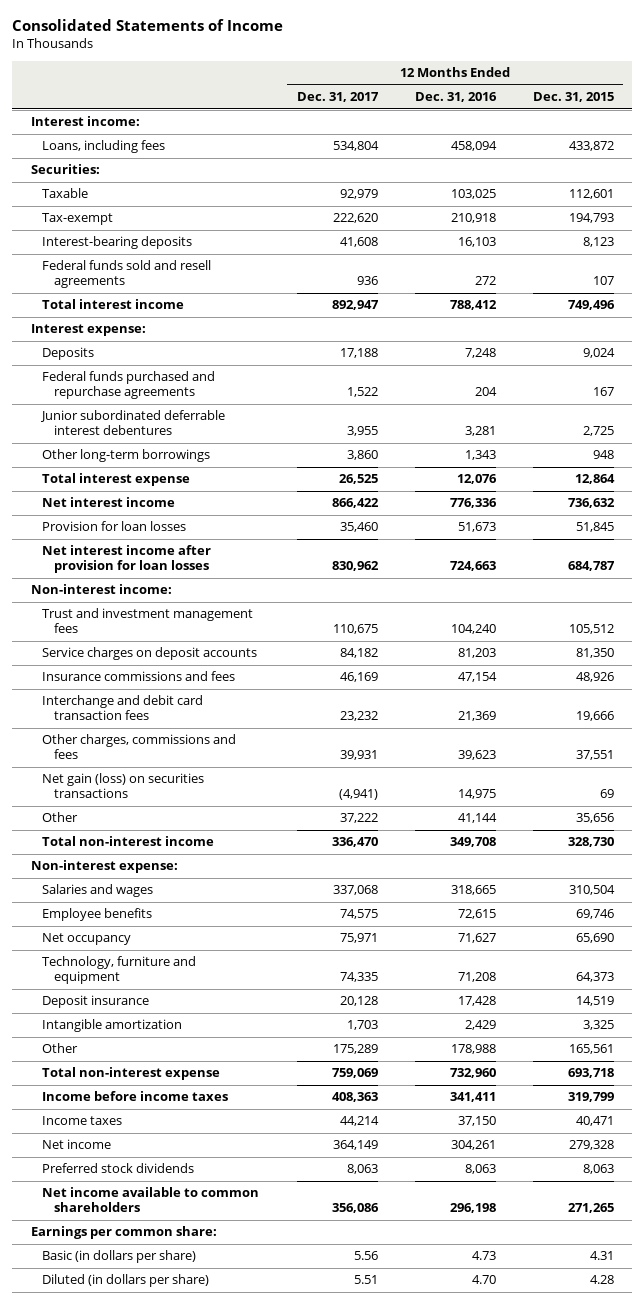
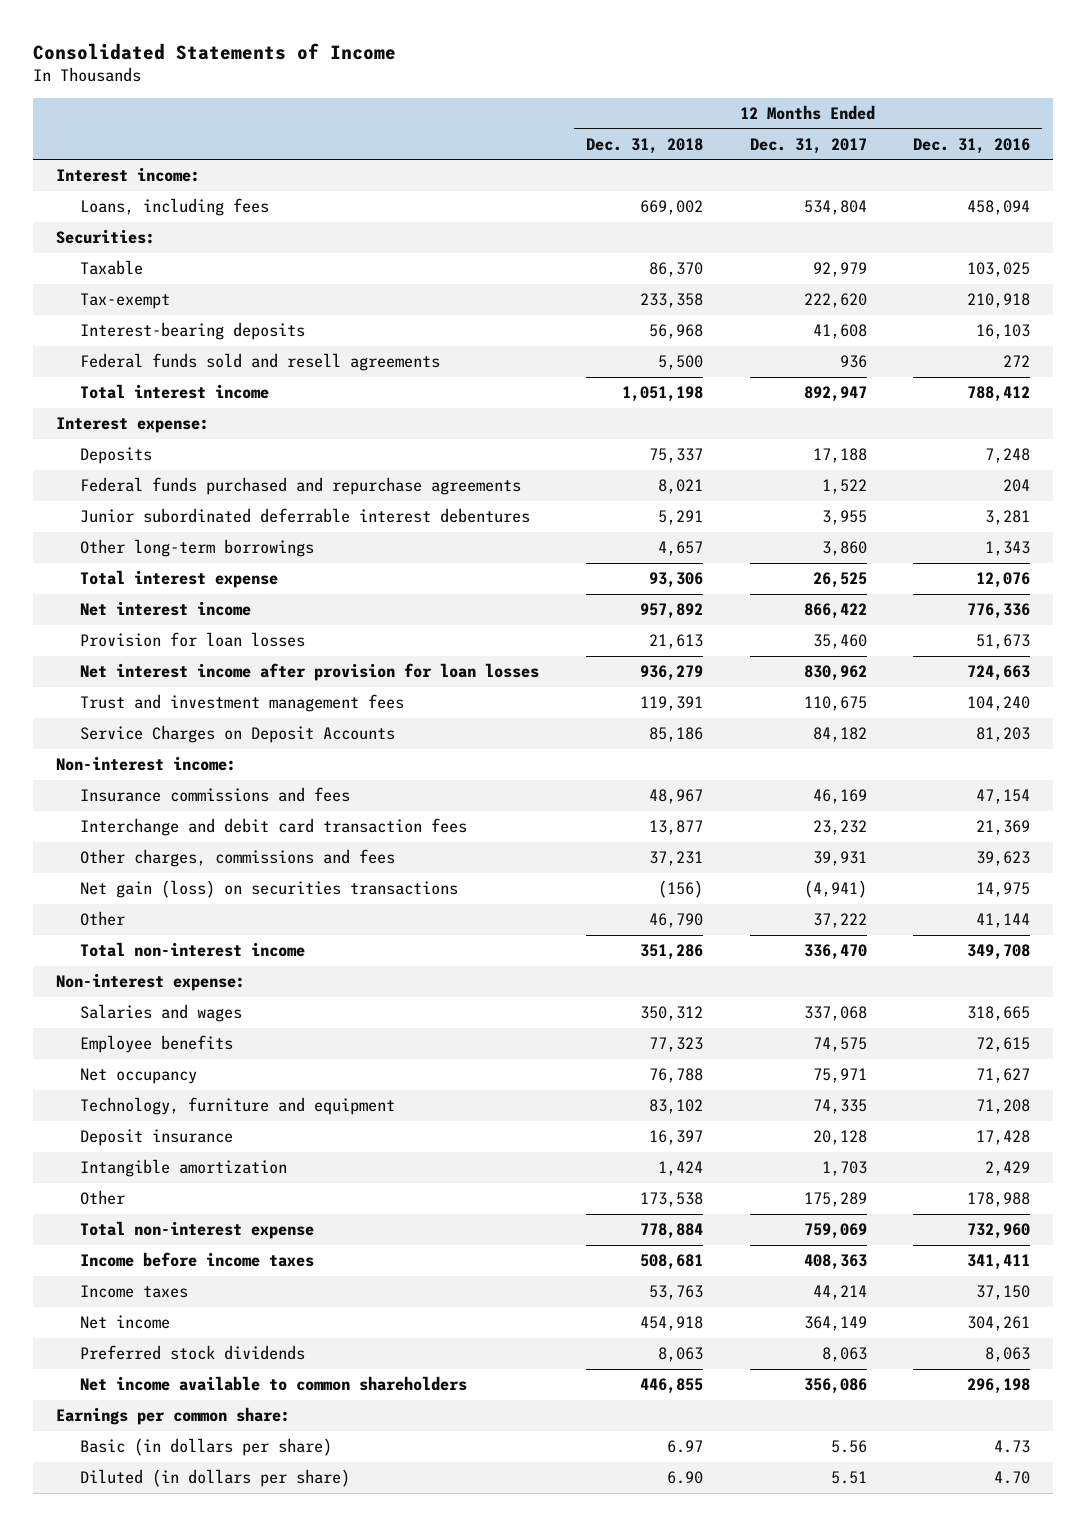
[532,92,614,103] Dec. 31, 2015 -> none
none -> [585,137,703,154] Dec. 31, 2018
[42,647,258,661] Service charges on deposit accounts -> [80,725,396,744] Service Charges on Deposit Accounts
[30,584,172,595] Non-interest income: -> [55,756,236,772] Non-interest income:

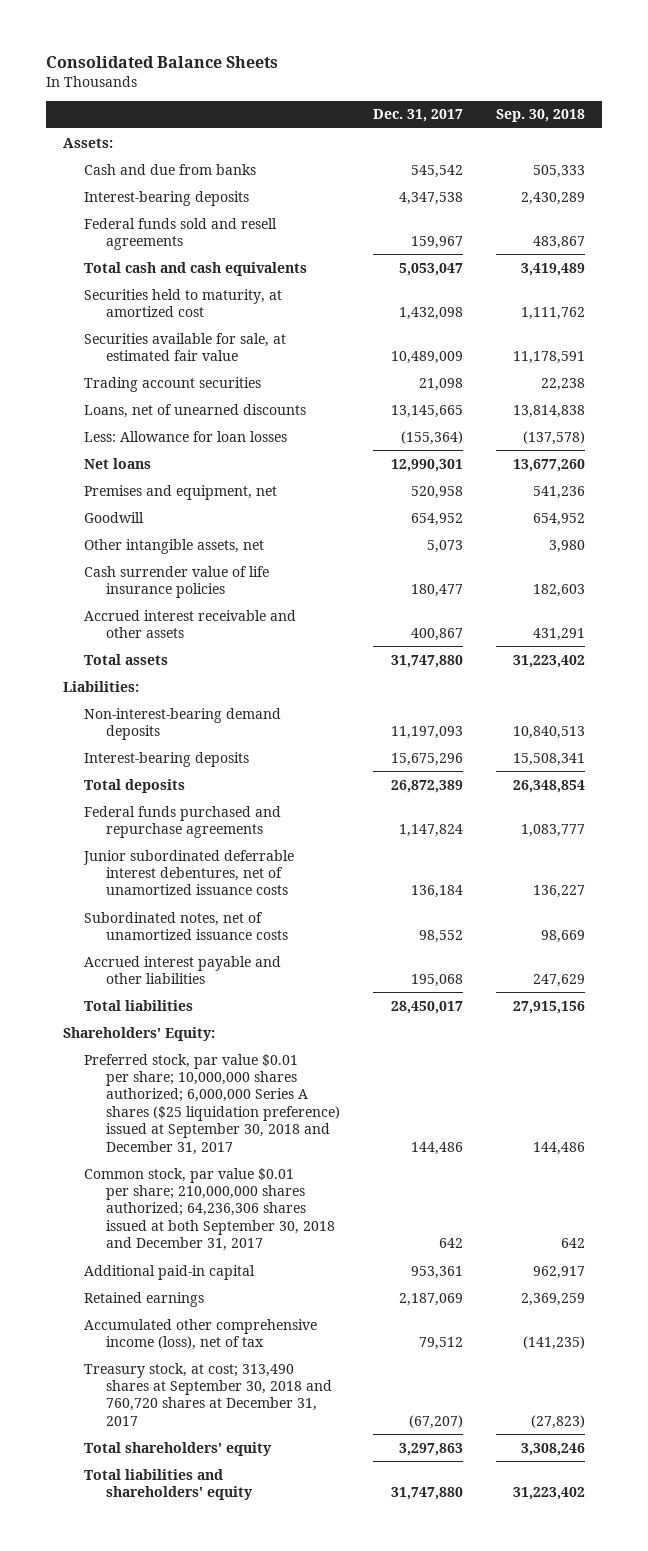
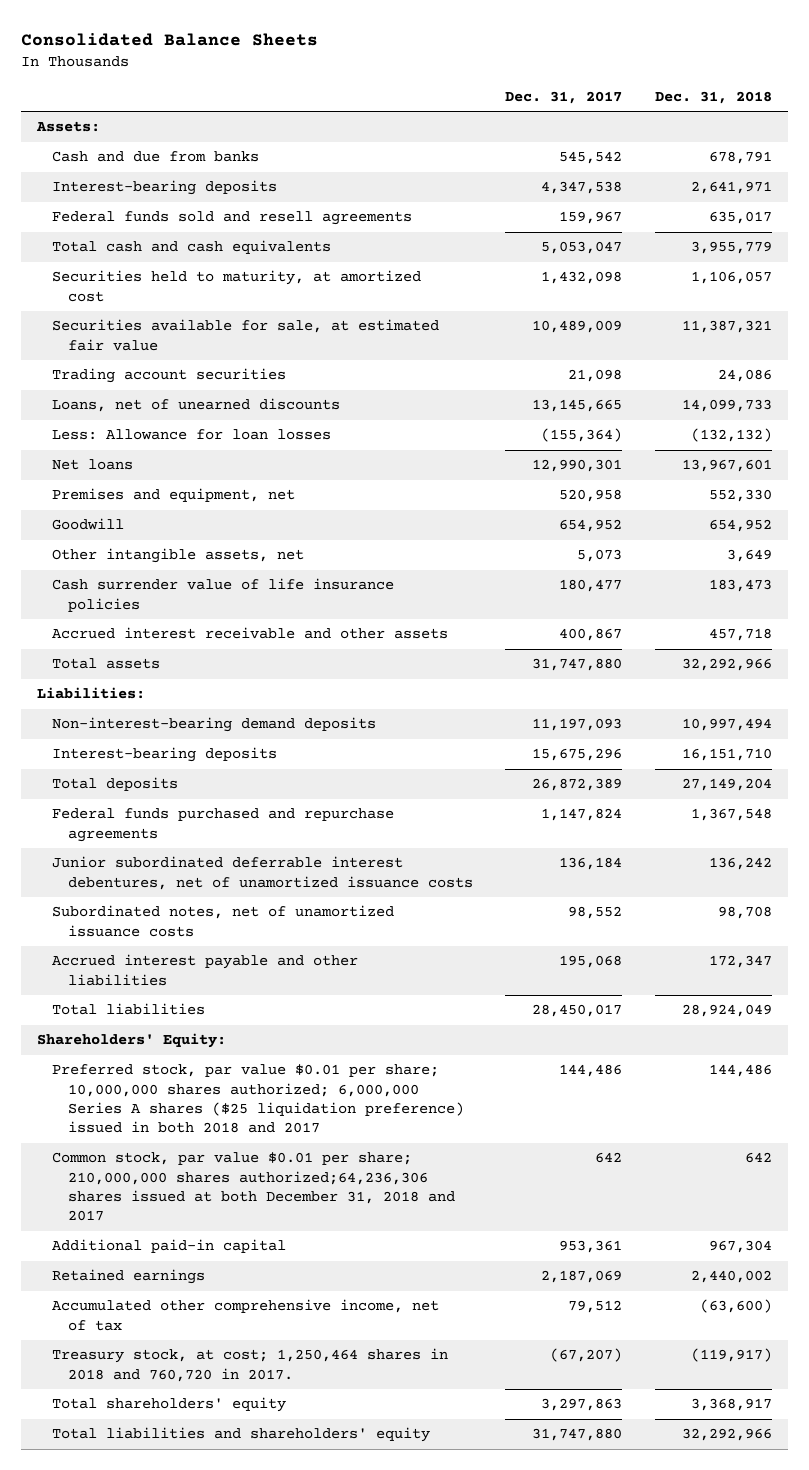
[496,109,586,123] Sep. 30, 2018 -> none
none -> [654,90,772,104] Dec. 31, 2018
[84,1053,341,1155] Preferred stock, par value $0.01 per share; 10,000,000 shares authorized; 6,000,000 Series A shares ($25 liquidation preference) issued at September 30, 2018 and December 31, 2017 -> [52,1064,464,1134] Preferred stock, par value $0.01 per share; 10,000,000 shares authorized; 6,000,000 Series A shares ($25 liquidation preference) issued in both 2018 and 2017
[84,1167,336,1252] Common stock, par value $0.01 per share; 210,000,000 shares authorized; 64,236,306 shares issued at both September 30, 2018 and December 31, 2017 -> [52,1152,455,1222] Common stock, par value $0.01 per share; 210,000,000 shares authorized;64,236,306 shares issued at both December 31, 2018 and 2017
[84,1318,318,1350] Accumulated other comprehensive income (loss), net of tax -> [52,1299,440,1331] Accumulated other comprehensive income, net of tax
[84,1362,333,1426] Treasury stock, at cost; 313,490 shares at September 30, 2018 and 760,720 shares at December 31, 2017 -> [52,1348,449,1382] Treasury stock, at cost; 1,250,464 shares in 2018 and 760,720 in 2017.

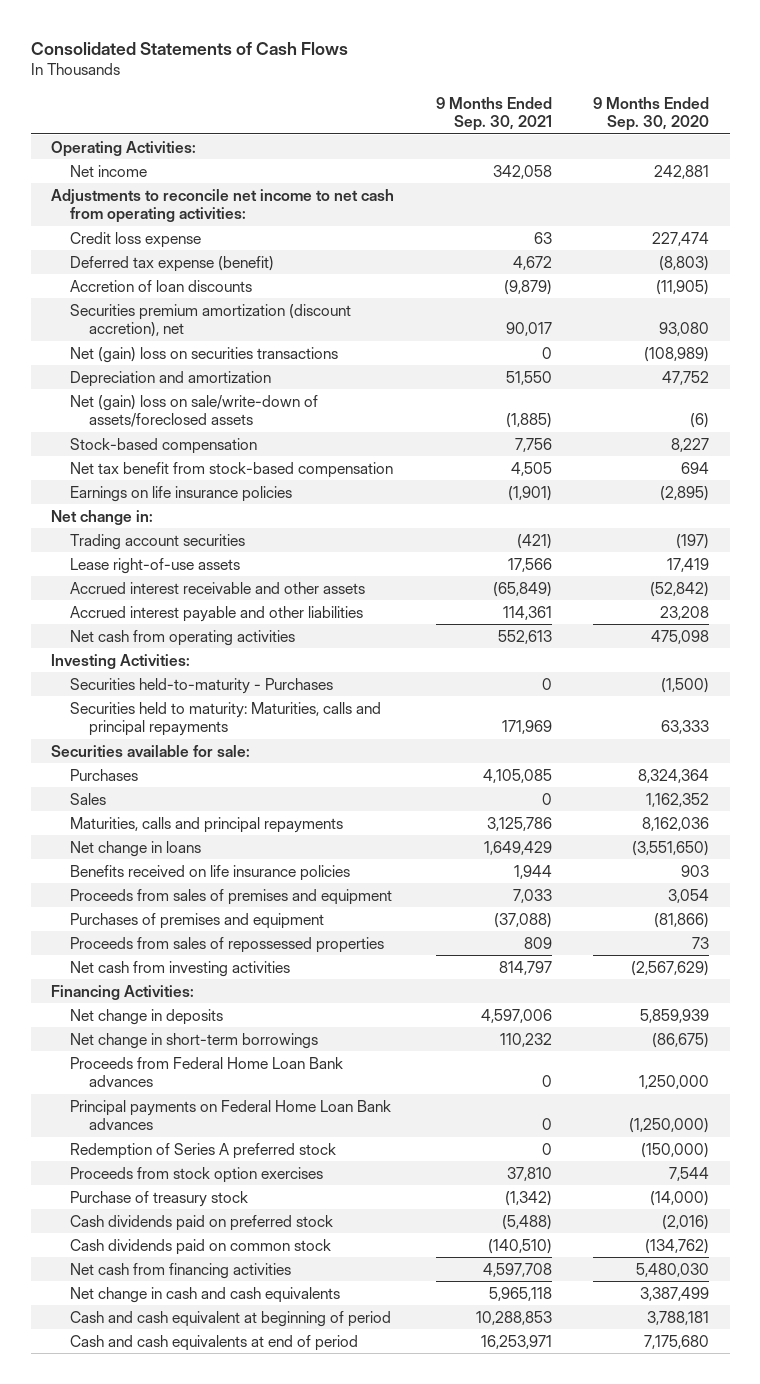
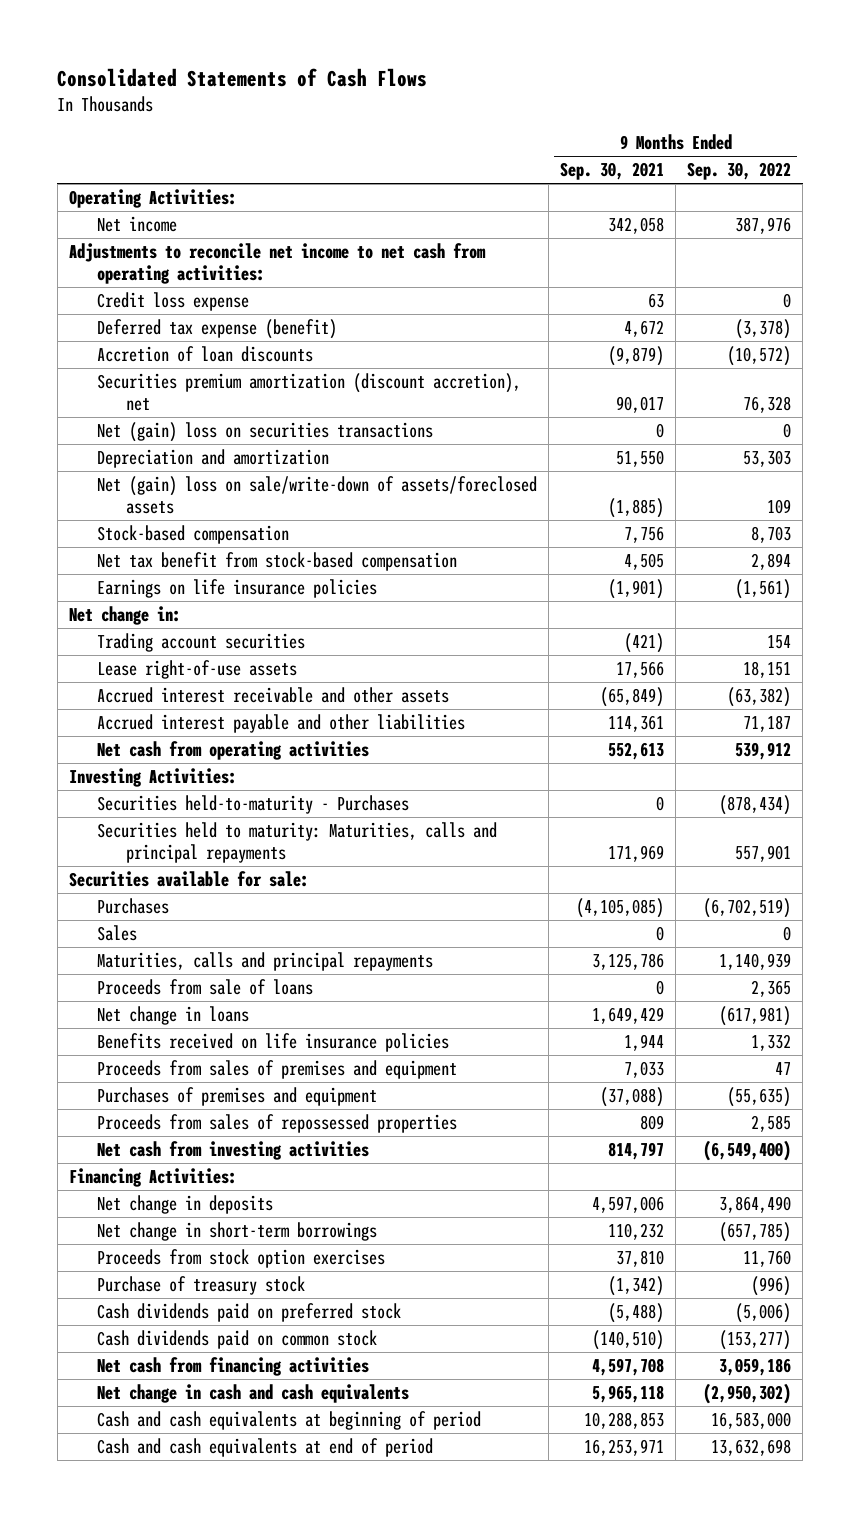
[593,96,710,132] 9 Months Ended Sep. 30, 2020 -> none
none -> [687,162,792,181] Sep. 30, 2022
[482,768,552,783] 4,105,085 -> [576,897,665,918] (4,105,085)
none -> [97,978,314,995] Proceeds from sale of loans
[70,1056,344,1088] Proceeds from Federal Home Loan Bank advances -> none
[70,1099,392,1131] Principal payments on Federal Home Loan Bank advances -> none
[70,1142,337,1159] Redemption of Series A preferred stock -> none
[70,1310,392,1327] Cash and cash equivalent at beginning of period -> [97,1410,482,1430] Cash and cash equivalents at beginning of period

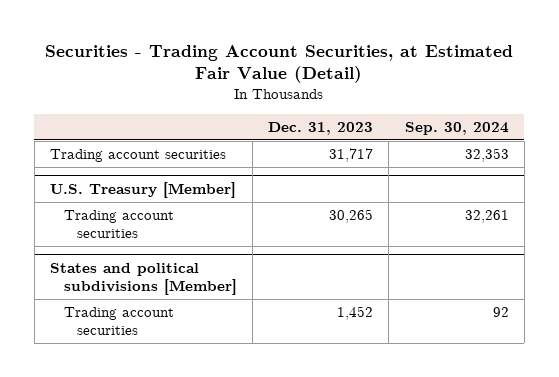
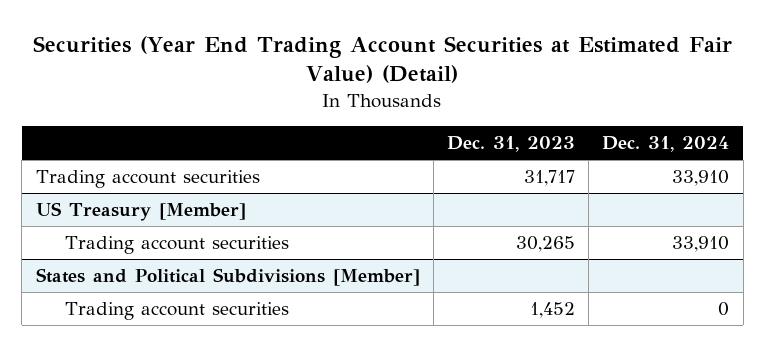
[45,44,514,84] Securities - Trading Account Securities, at Estimated Fair Value (Detail) -> [33,35,733,84] Securities (Year End Trading Account Securities at Estimated Fair Value) (Detail)
[404,121,509,135] Sep. 30, 2024 -> none
none -> [602,136,730,153] Dec. 31, 2024
[49,181,236,198] U.S. Treasury [Member] -> [35,202,246,222] US Treasury [Member]
[49,262,237,295] States and political subdivisions [Member] -> [35,268,420,287] States and Political Subdivisions [Member]

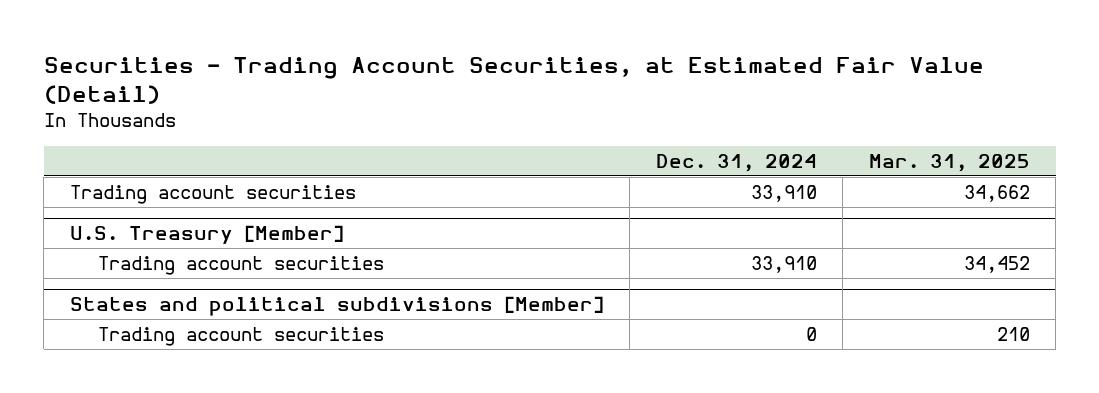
[33,35,733,84] Securities (Year End Trading Account Securities at Estimated Fair Value) (Detail) -> [43,56,984,104] Securities - Trading Account Securities, at Estimated Fair Value (Detail)
[446,136,575,153] Dec. 31, 2023 -> none
none -> [868,153,1030,172] Mar. 31, 2025
[35,202,246,222] US Treasury [Member] -> [69,225,344,245] U.S. Treasury [Member]
[35,268,420,287] States and Political Subdivisions [Member] -> [69,296,604,317] States and political subdivisions [Member]

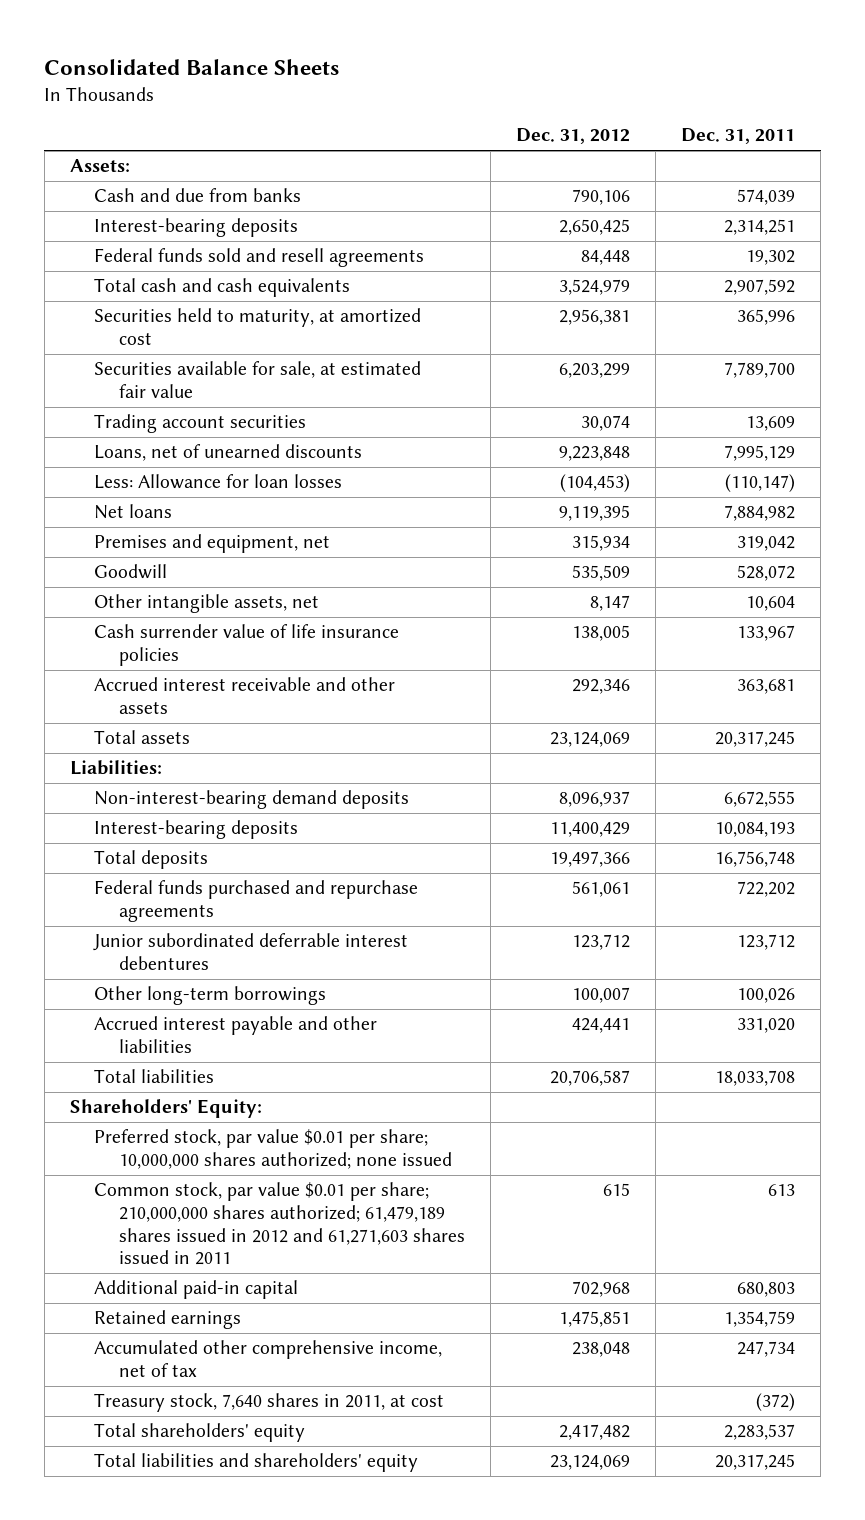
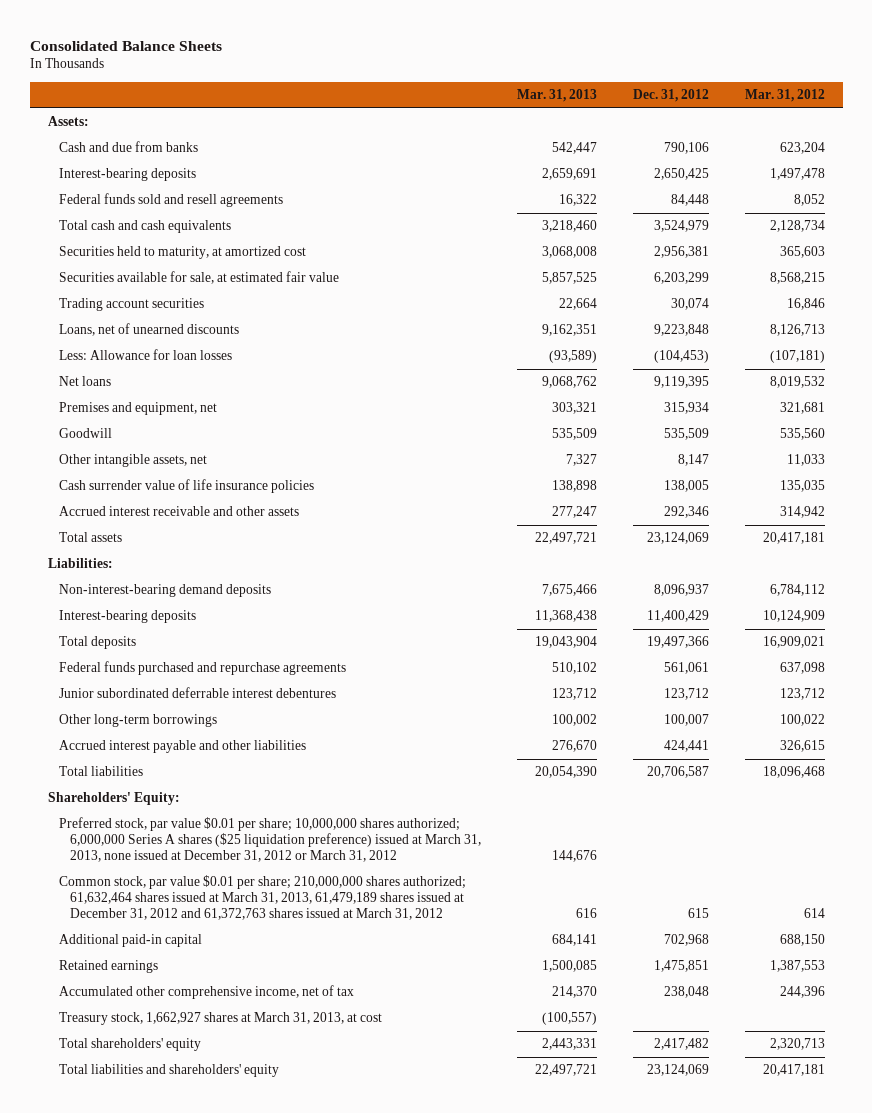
[681,128,796,145] Dec. 31, 2011 -> none
none -> [517,89,598,103] Mar. 31, 2013
none -> [744,89,825,103] Mar. 31, 2012
[94,1129,452,1170] Preferred stock, par value $0.01 per share; 10,000,000 shares authorized; none issued -> [59,817,482,862] Preferred stock, par value $0.01 per share; 10,000,000 shares authorized; 6,000,000 Series A shares ($25 liquidation preference) issued at March 31, 2013, none issued at December 31, 2012 or March 31, 2012
[94,1182,465,1266] Common stock, par value $0.01 per share; 210,000,000 shares authorized; 61,479,189 shares issued in 2012 and 61,271,603 shares issued in 2011 -> [59,875,467,920] Common stock, par value $0.01 per share; 210,000,000 shares authorized; 61,632,464 shares issued at March 31, 2013, 61,479,189 shares issued at December 31, 2012 and 61,372,763 shares issued at March 31, 2012
[94,1393,445,1413] Treasury stock, 7,640 shares in 2011, at cost -> [59,1012,383,1026] Treasury stock, 1,662,927 shares at March 31, 2013, at cost

